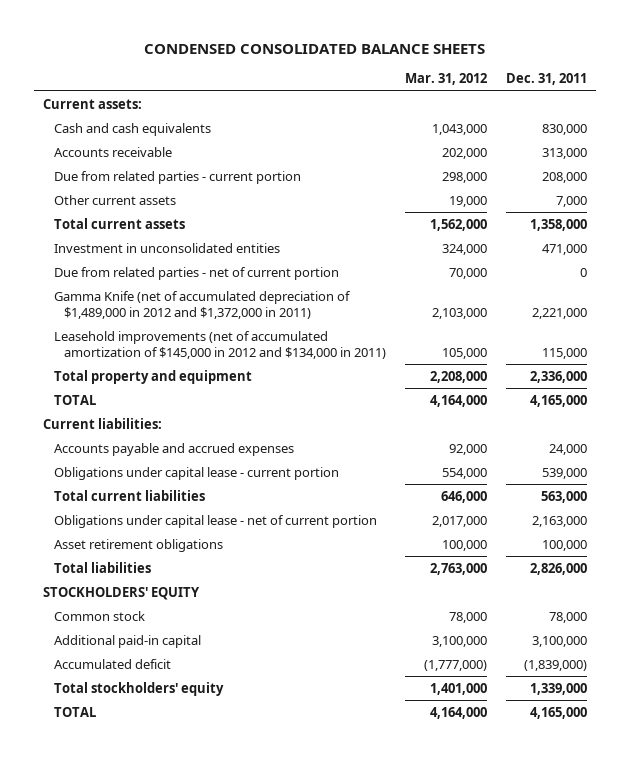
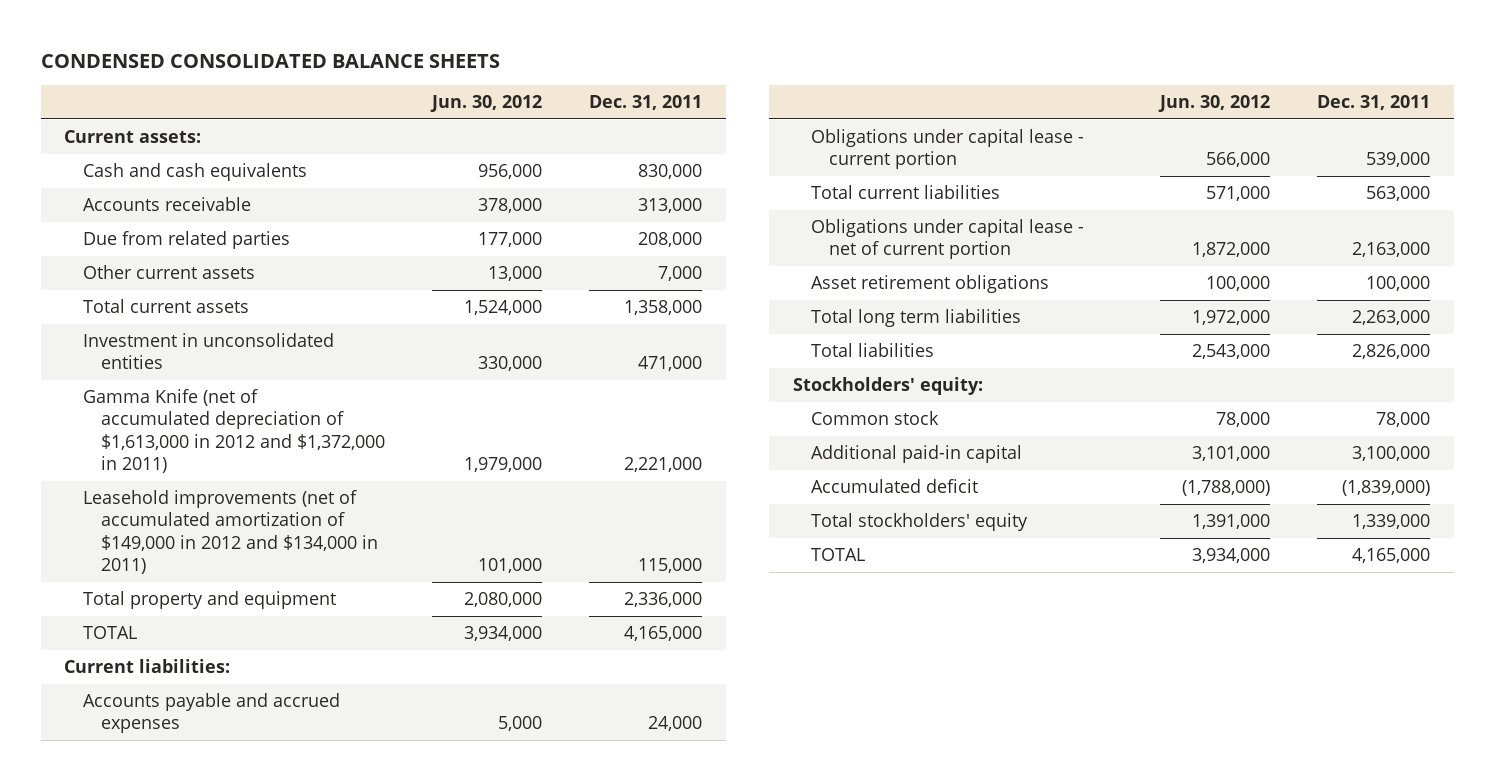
[405,73,488,86] Mar. 31, 2012 -> none
none -> [429,95,542,113] Jun. 30, 2012
[53,170,301,184] Due from related parties - current portion -> [82,231,290,250] Due from related parties
[53,266,339,280] Due from related parties - net of current portion -> none
[53,290,351,319] Gamma Knife (net of accumulated depreciation of $1,489,000 in 2012 and $1,372,000 in 2011) -> [82,389,385,473] Gamma Knife (net of accumulated depreciation of $1,613,000 in 2012 and $1,372,000 in 2011)
[53,330,387,359] Leasehold improvements (net of accumulated amortization of $145,000 in 2012 and $134,000 in 2011) -> [82,490,378,574] Leasehold improvements (net of accumulated amortization of $149,000 in 2012 and $134,000 in 2011)
none -> [810,309,1021,328] Total long term liabilities
[43,586,201,600] STOCKHOLDERS' EQUITY -> [792,377,983,396] Stockholders' equity:

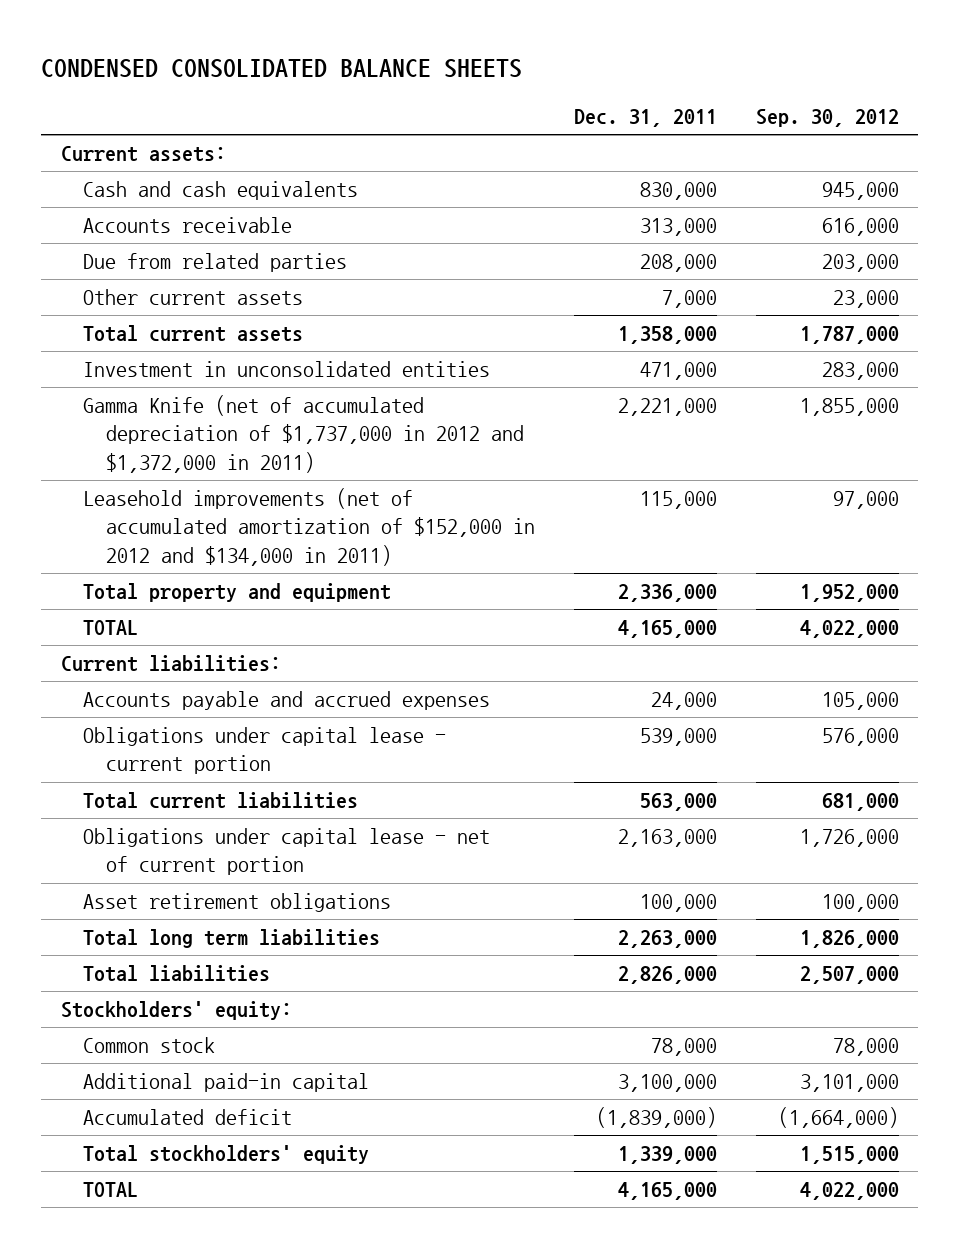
[429,95,542,113] Jun. 30, 2012 -> none
none -> [755,109,899,128] Sep. 30, 2012
[82,389,385,473] Gamma Knife (net of accumulated depreciation of $1,613,000 in 2012 and $1,372,000 in 2011) -> [83,395,524,473] Gamma Knife (net of accumulated depreciation of $1,737,000 in 2012 and $1,372,000 in 2011)
[82,490,378,574] Leasehold improvements (net of accumulated amortization of $149,000 in 2012 and $134,000 in 2011) -> [83,488,535,566] Leasehold improvements (net of accumulated amortization of $152,000 in 2012 and $134,000 in 2011)

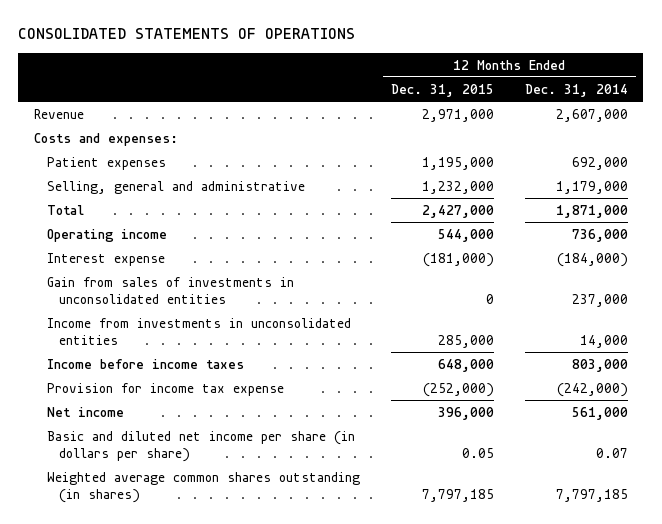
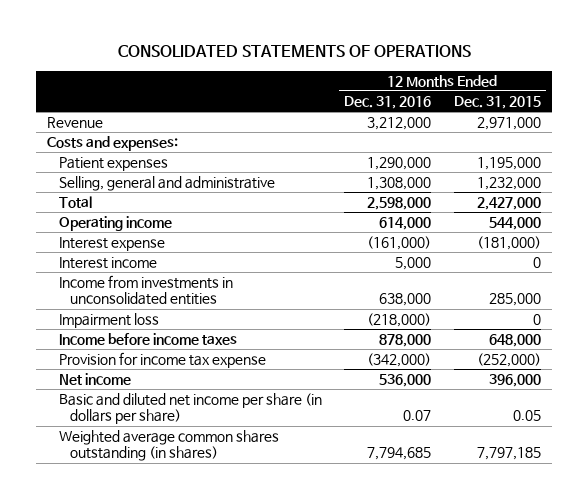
[524,83,628,97] Dec. 31, 2014 -> none
none -> [344,95,432,109] Dec. 31, 2016
[46,276,294,305] Gain from sales of investments in unconsolidated entities -> none
none -> [58,256,157,269] Interest income
none -> [58,312,159,328] Impairment loss

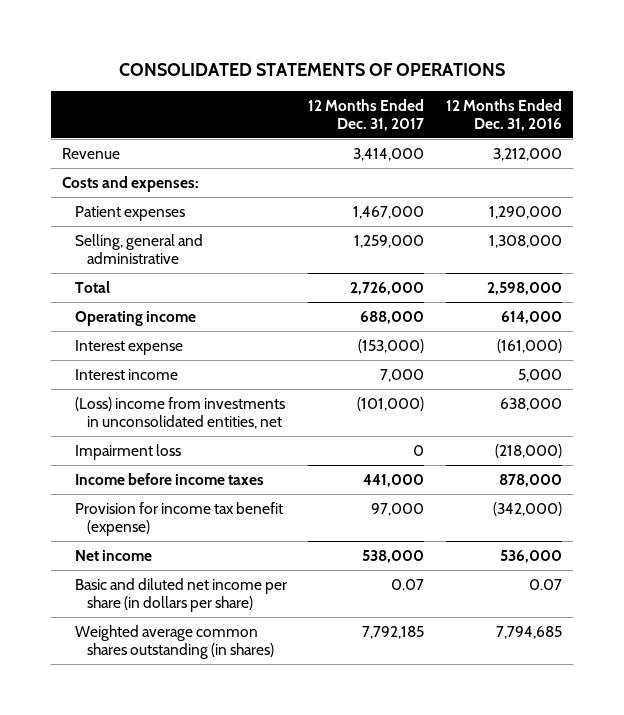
[453,95,541,109] Dec. 31, 2015 -> none
none -> [308,98,425,131] 12 Months Ended Dec. 31, 2017
[58,274,233,306] Income from investments in unconsolidated entities -> [74,396,285,429] (Loss) income from investments in unconsolidated entities, net
[58,351,266,368] Provision for income tax expense -> [74,501,283,536] Provision for income tax benefit (expense)

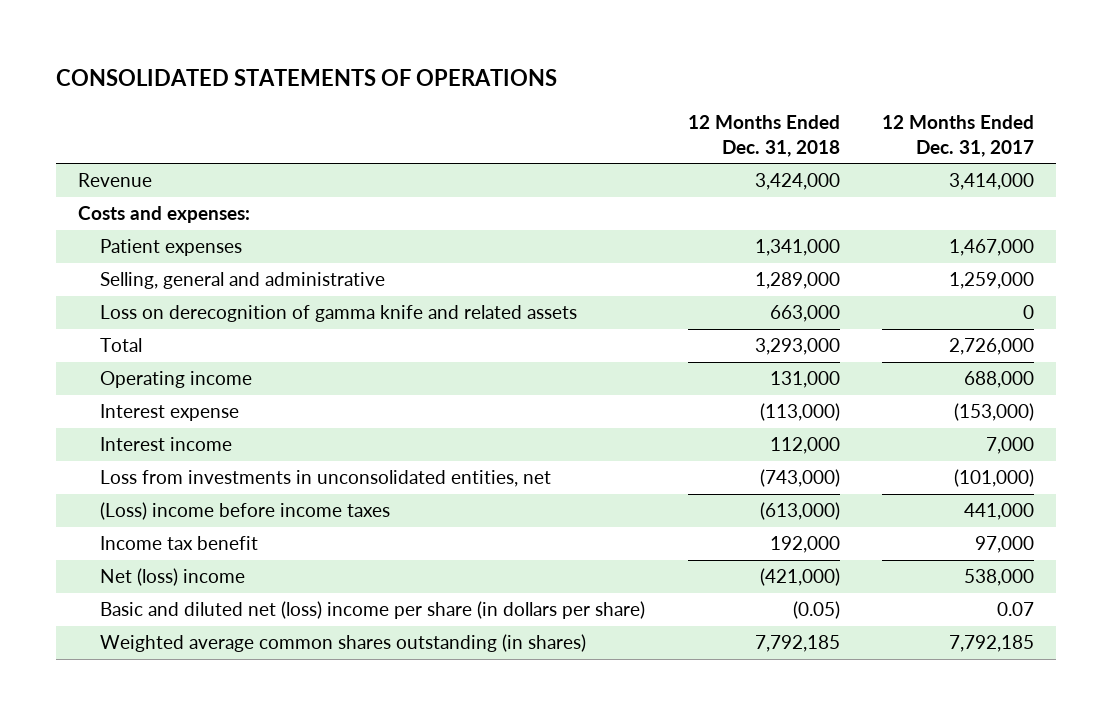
[446,98,563,131] 12 Months Ended Dec. 31, 2016 -> none
none -> [687,114,840,157] 12 Months Ended Dec. 31, 2018
none -> [100,305,578,323] Loss on derecognition of gamma knife and related assets
[74,443,181,460] Impairment loss -> none
[74,396,285,429] (Loss) income from investments in unconsolidated entities, net -> [100,470,552,488] Loss from investments in unconsolidated entities, net
[74,472,264,485] Income before income taxes -> [100,502,391,521] (Loss) income before income taxes
[74,501,283,536] Provision for income tax benefit (expense) -> [100,536,259,551] Income tax benefit
[74,549,152,561] Net income -> [100,568,246,587] Net (loss) income
[74,577,287,612] Basic and diluted net income per share (in dollars per share) -> [100,601,646,620] Basic and diluted net (loss) income per share (in dollars per share)

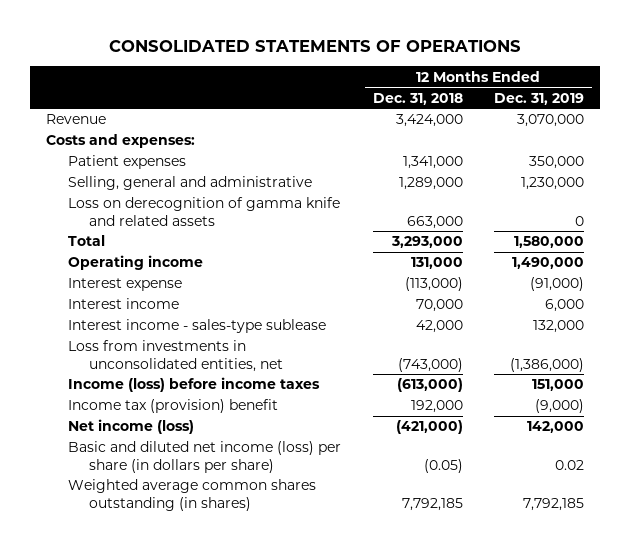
[882,114,1035,157] 12 Months Ended Dec. 31, 2017 -> none
none -> [494,92,585,105] Dec. 31, 2019
[769,437,840,455] 112,000 -> [415,299,463,313] 70,000
none -> [67,319,326,334] Interest income - sales-type sublease
[100,502,391,521] (Loss) income before income taxes -> [67,377,320,393] Income (loss) before income taxes
[100,536,259,551] Income tax benefit -> [67,399,278,414] Income tax (provision) benefit
[100,568,246,587] Net (loss) income -> [67,419,194,435] Net income (loss)
[100,601,646,620] Basic and diluted net (loss) income per share (in dollars per share) -> [67,441,341,473] Basic and diluted net income (loss) per share (in dollars per share)

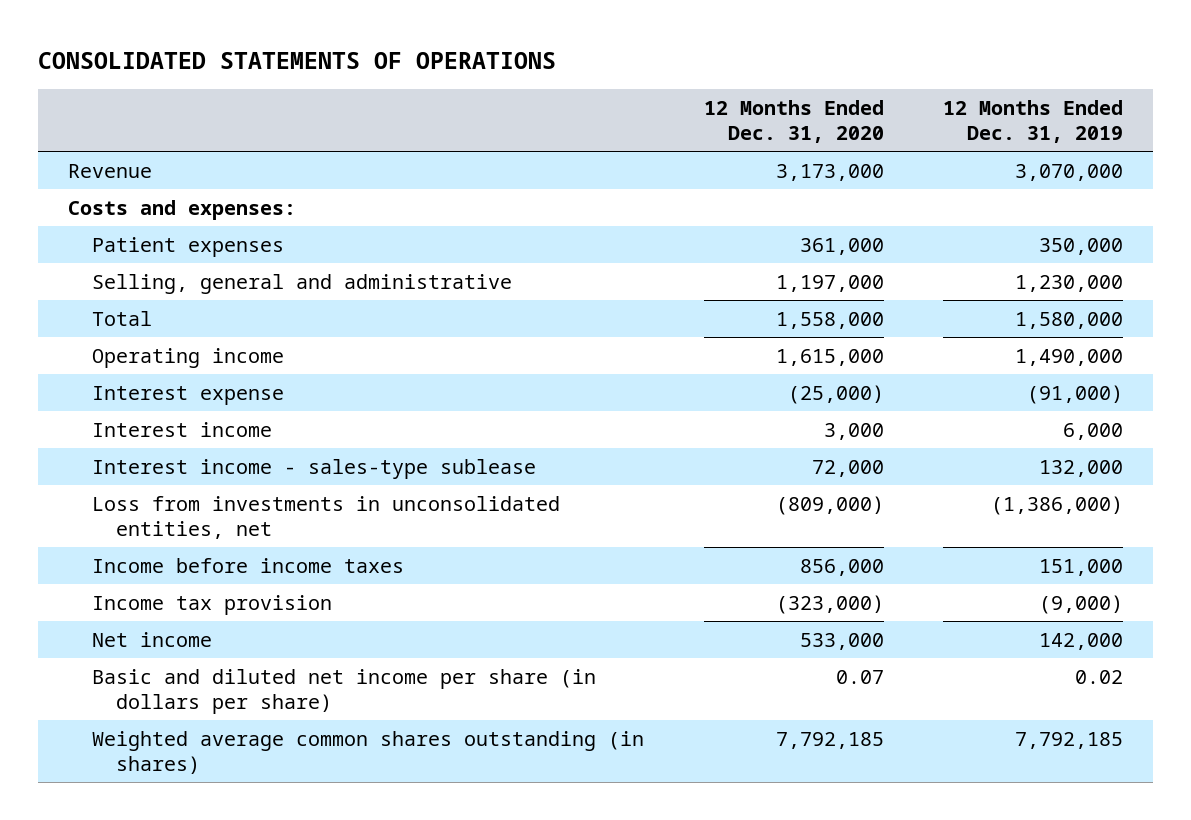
[372,92,463,105] Dec. 31, 2018 -> none
none -> [703,99,884,143] 12 Months Ended Dec. 31, 2020
[67,197,340,226] Loss on derecognition of gamma knife and related assets -> none
[67,377,320,393] Income (loss) before income taxes -> [91,557,404,573] Income before income taxes
[67,399,278,414] Income tax (provision) benefit -> [91,594,332,615] Income tax provision
[67,419,194,435] Net income (loss) -> [91,631,212,647] Net income
[67,441,341,473] Basic and diluted net income (loss) per share (in dollars per share) -> [91,668,596,715] Basic and diluted net income per share (in dollars per share)

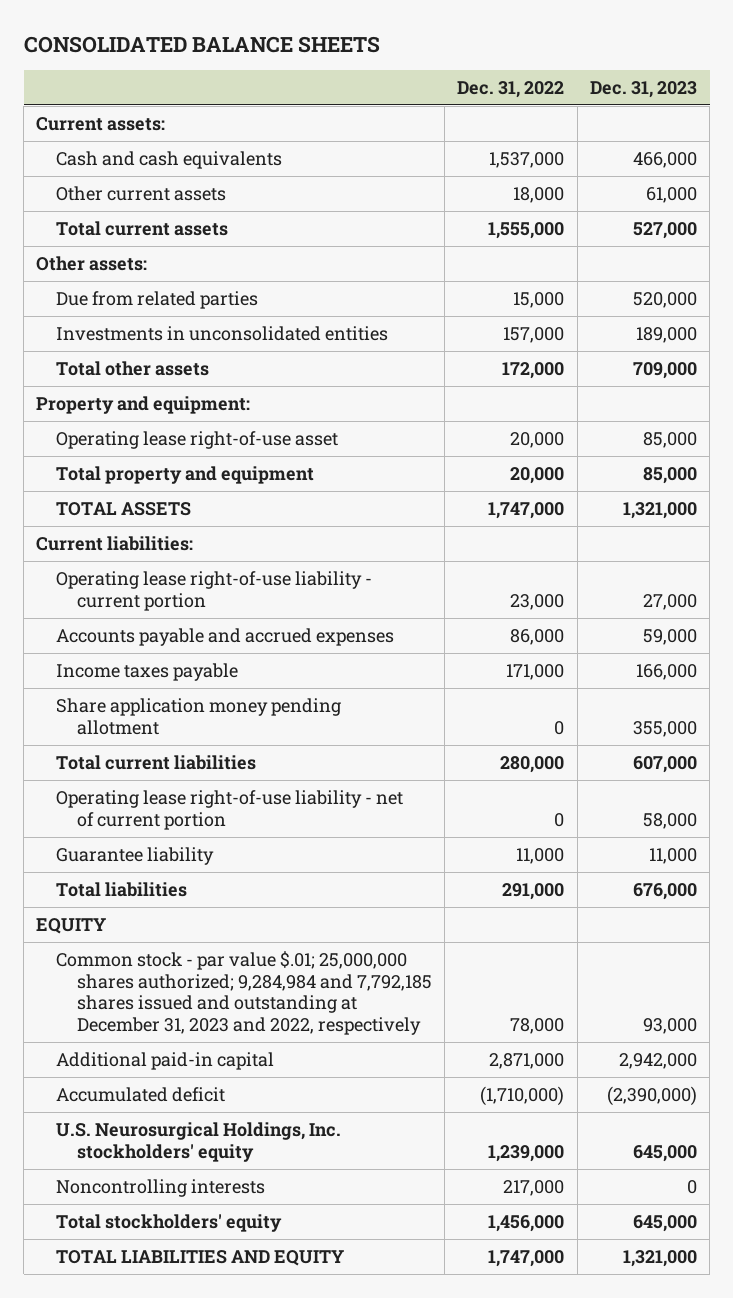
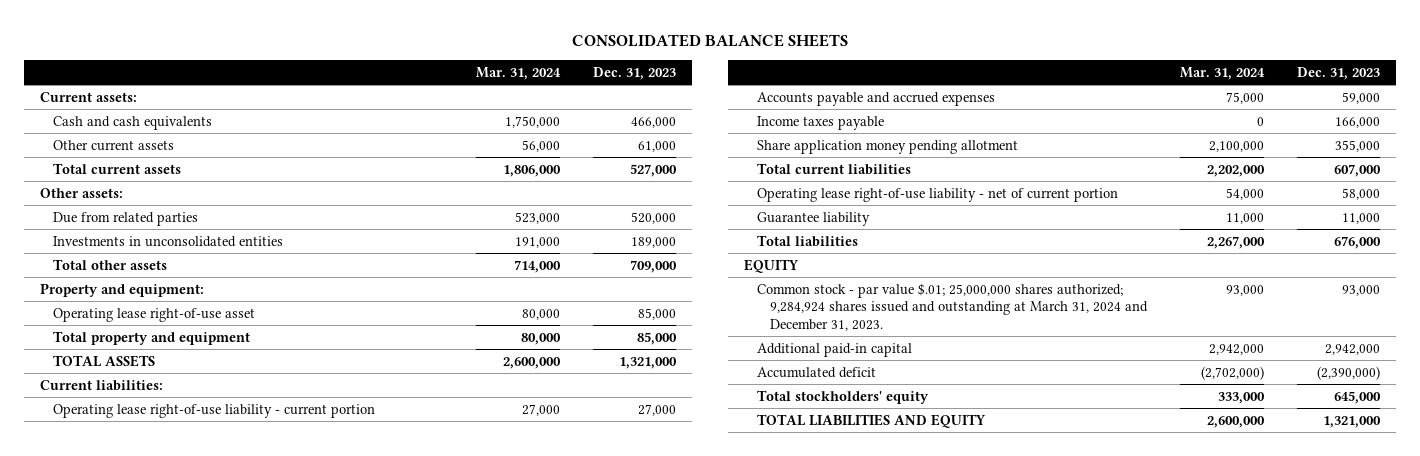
[457,80,565,98] Dec. 31, 2022 -> none
none -> [475,66,561,80] Mar. 31, 2024
[56,950,432,1036] Common stock - par value $.01; 25,000,000 shares authorized; 9,284,984 and 7,792,185 shares issued and outstanding at December 31, 2023 and 2022, respectively -> [757,282,1149,331] Common stock - par value $.01; 25,000,000 shares authorized; 9,284,924 shares issued and outstanding at March 31, 2024 and December 31, 2023.
[56,1121,342,1162] U.S. Neurosurgical Holdings, Inc. stockholders' equity -> none
[56,1178,266,1197] Noncontrolling interests -> none

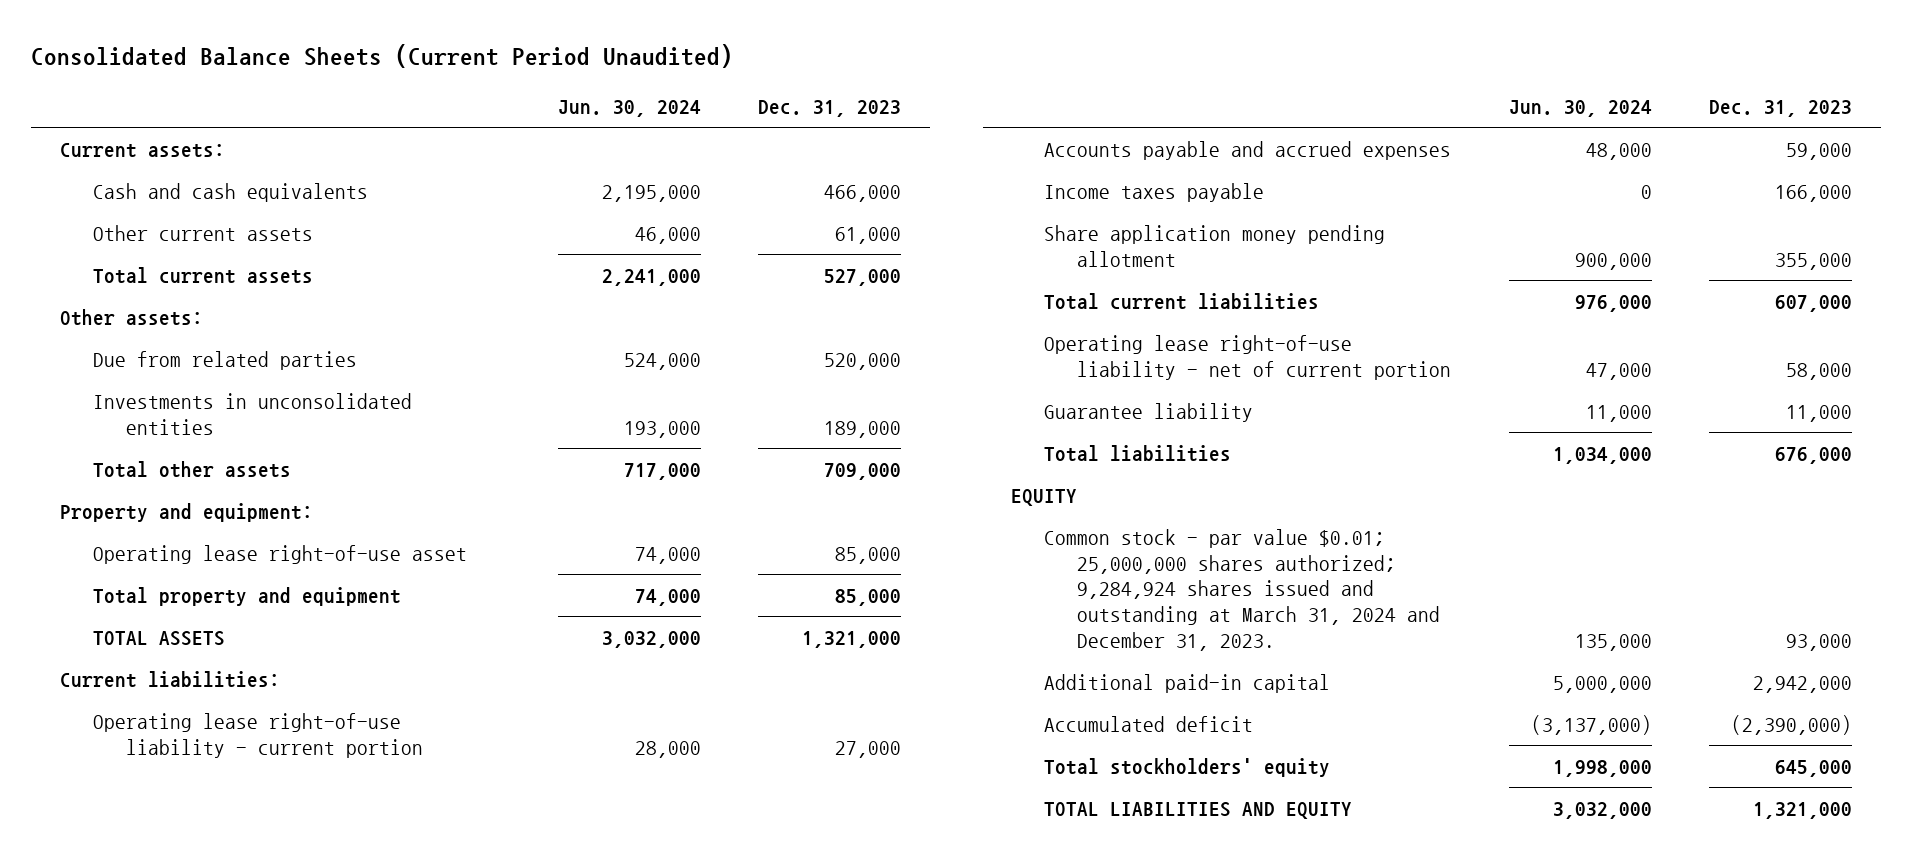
[572,33,849,47] CONSOLIDATED BALANCE SHEETS -> [31,44,734,69] Consolidated Balance Sheets (Current Period Unaudited)
[475,66,561,80] Mar. 31, 2024 -> none
none -> [557,100,701,118] Jun. 30, 2024
[757,282,1149,331] Common stock - par value $.01; 25,000,000 shares authorized; 9,284,924 shares issued and outstanding at March 31, 2024 and December 31, 2023. -> [1044,528,1441,651] Common stock - par value $0.01; 25,000,000 shares authorized; 9,284,924 shares issued and outstanding at March 31, 2024 and December 31, 2023.

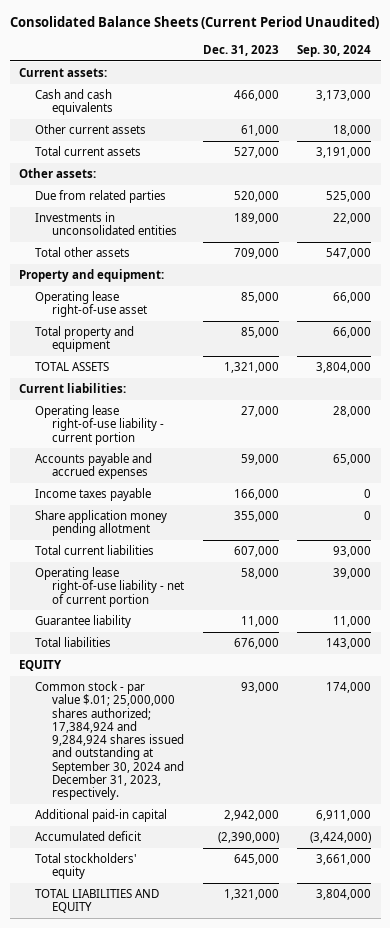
[557,100,701,118] Jun. 30, 2024 -> none
none -> [297,44,372,57] Sep. 30, 2024
[1044,528,1441,651] Common stock - par value $0.01; 25,000,000 shares authorized; 9,284,924 shares issued and outstanding at March 31, 2024 and December 31, 2023. -> [35,680,184,801] Common stock - par value $.01; 25,000,000 shares authorized; 17,384,924 and 9,284,924 shares issued and outstanding at September 30, 2024 and December 31, 2023, respectively.

